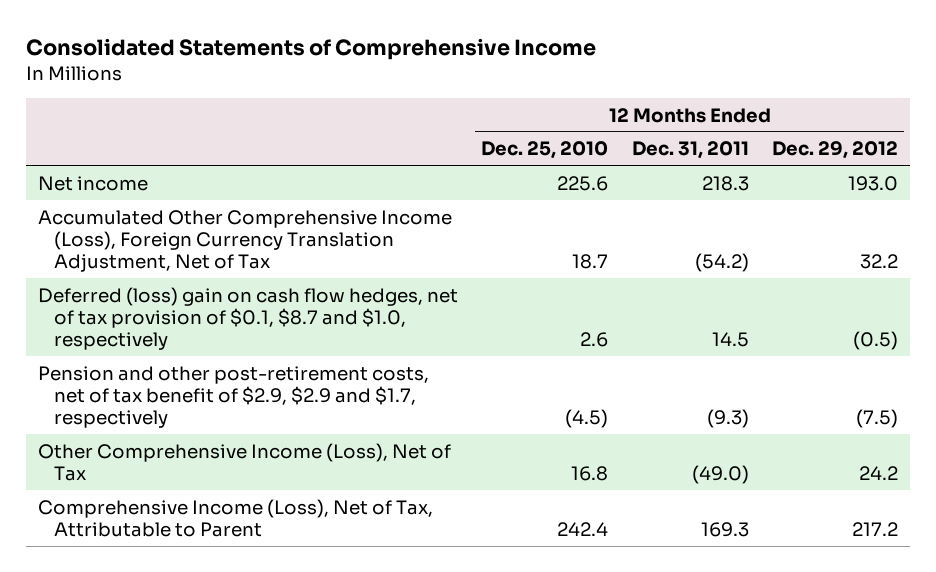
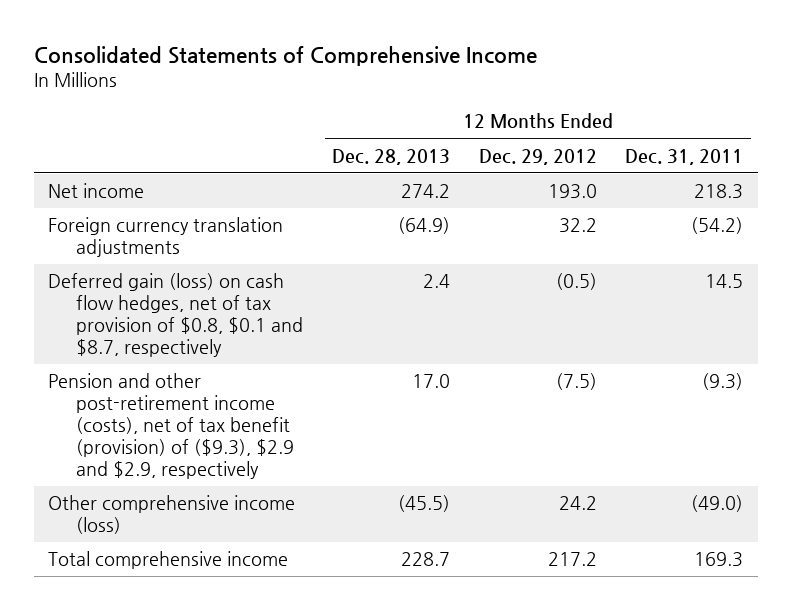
[481,141,609,160] Dec. 25, 2010 -> none
none -> [331,148,450,165] Dec. 28, 2013
[37,209,452,272] Accumulated Other Comprehensive Income (Loss), Foreign Currency Translation Adjustment, Net of Tax -> [48,217,284,258] Foreign currency translation adjustments
[37,286,458,350] Deferred (loss) gain on cash flow hedges, net of tax provision of $0.1, $8.7 and $1.0, respectively -> [48,273,304,358] Deferred gain (loss) on cash flow hedges, net of tax provision of $0.8, $0.1 and $8.7, respectively
[37,365,429,428] Pension and other post-retirement costs, net of tax benefit of $2.9, $2.9 and $1.7, respectively -> [48,373,295,480] Pension and other post-retirement income (costs), net of tax benefit (provision) of ($9.3), $2.9 and $2.9, respectively
[37,442,451,481] Other Comprehensive Income (Loss), Net of Tax -> [48,495,296,535] Other comprehensive income (loss)
[37,498,433,537] Comprehensive Income (Loss), Net of Tax, Attributable to Parent -> [48,551,289,570] Total comprehensive income

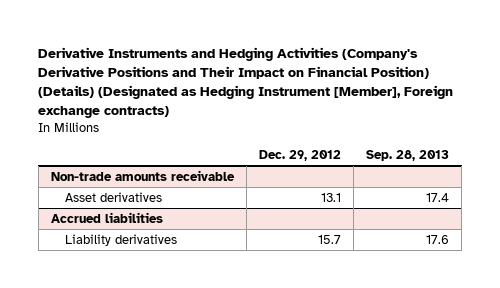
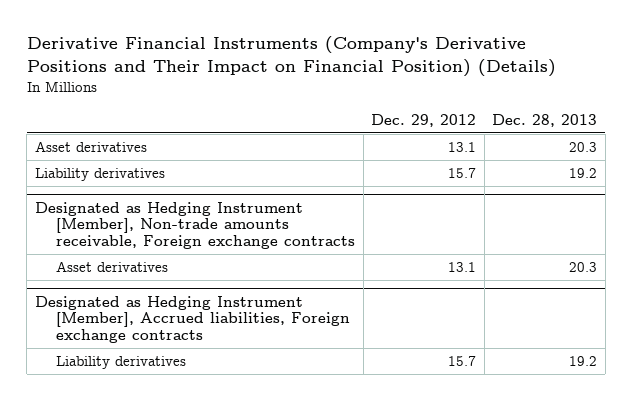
[38,46,454,119] Derivative Instruments and Hedging Activities (Company's Derivative Positions and Their Impact on Financial Position) (Details) (Designated as Hedging Instrument [Member], Foreign exchange contracts) -> [26,36,556,78] Derivative Financial Instruments (Company's Derivative Positions and Their Impact on Financial Position) (Details)
[366,149,450,161] Sep. 28, 2013 -> none
none -> [492,113,598,127] Dec. 28, 2013
[51,169,236,181] Non-trade amounts receivable -> none
[51,211,164,223] Accrued liabilities -> none
none -> [34,201,356,250] Designated as Hedging Instrument [Member], Non-trade amounts receivable, Foreign exchange contracts
none -> [56,261,169,273] Asset derivatives
none -> [34,295,351,344] Designated as Hedging Instrument [Member], Accrued liabilities, Foreign exchange contracts
none -> [56,356,187,370] Liability derivatives

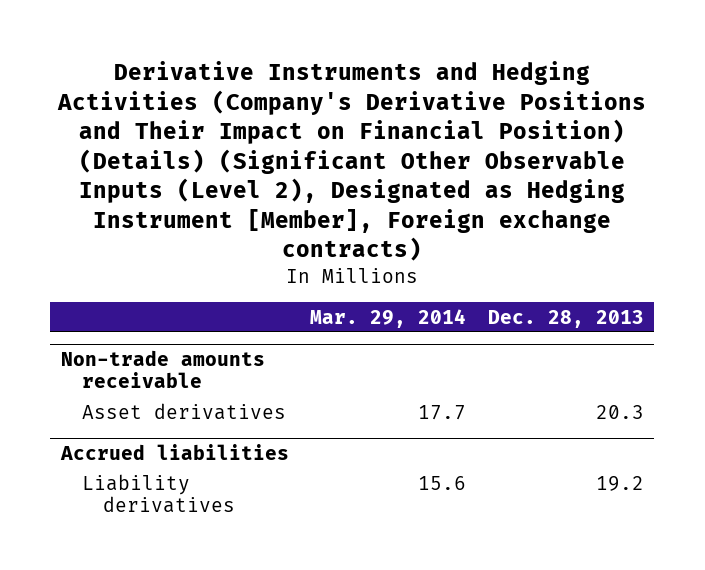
[26,36,556,78] Derivative Financial Instruments (Company's Derivative Positions and Their Impact on Financial Position) (Details) -> [57,61,647,262] Derivative Instruments and Hedging Activities (Company's Derivative Positions and Their Impact on Financial Position) (Details) (Significant Other Observable Inputs (Level 2), Designated as Hedging Instrument [Member], Foreign exchange contracts)
[371,113,477,127] Dec. 29, 2012 -> none
none -> [310,308,467,328] Mar. 29, 2014
[34,141,147,153] Asset derivatives -> none
[34,168,165,182] Liability derivatives -> none
[34,201,356,250] Designated as Hedging Instrument [Member], Non-trade amounts receivable, Foreign exchange contracts -> none
none -> [61,349,266,389] Non-trade amounts receivable
[34,295,351,344] Designated as Hedging Instrument [Member], Accrued liabilities, Foreign exchange contracts -> none
none -> [60,443,290,460] Accrued liabilities

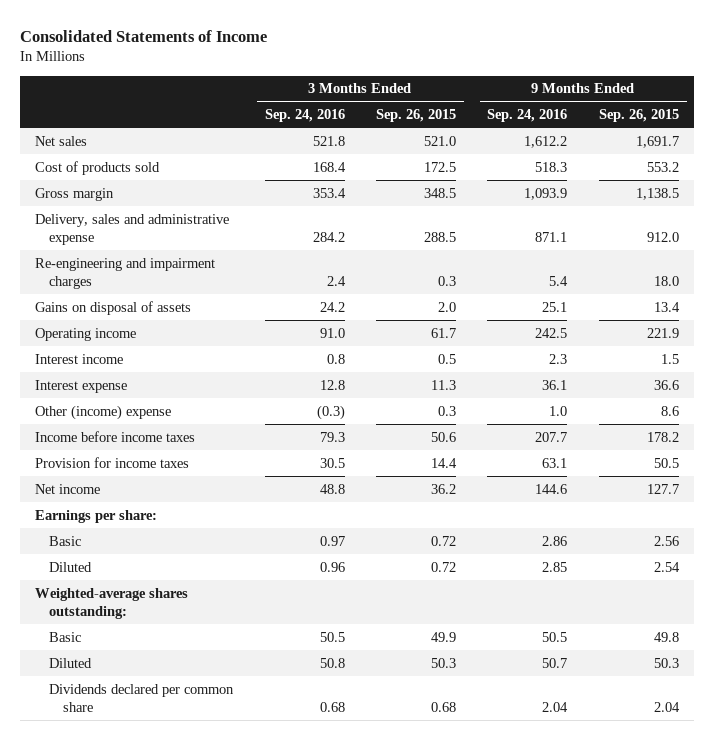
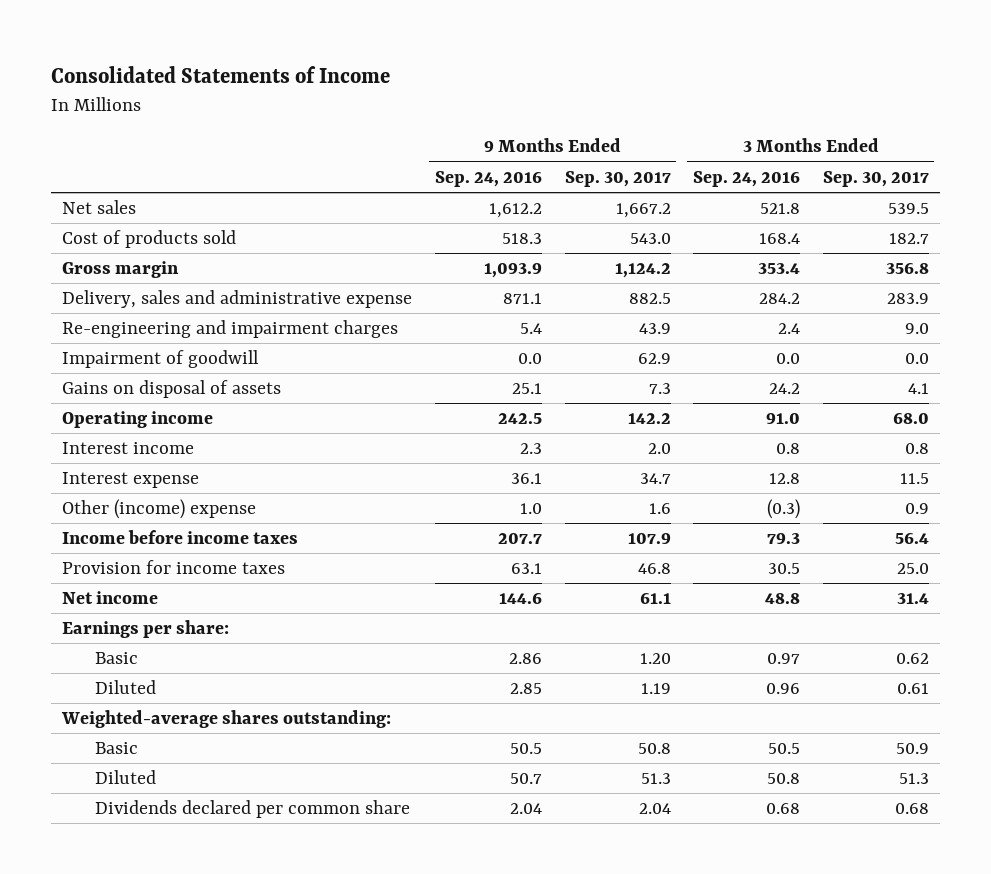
[376,109,457,123] Sep. 26, 2015 -> none
[598,109,679,123] Sep. 26, 2015 -> none
none -> [564,170,671,187] Sep. 30, 2017
none -> [822,170,929,187] Sep. 30, 2017
none -> [62,350,260,369] Impairment of goodwill

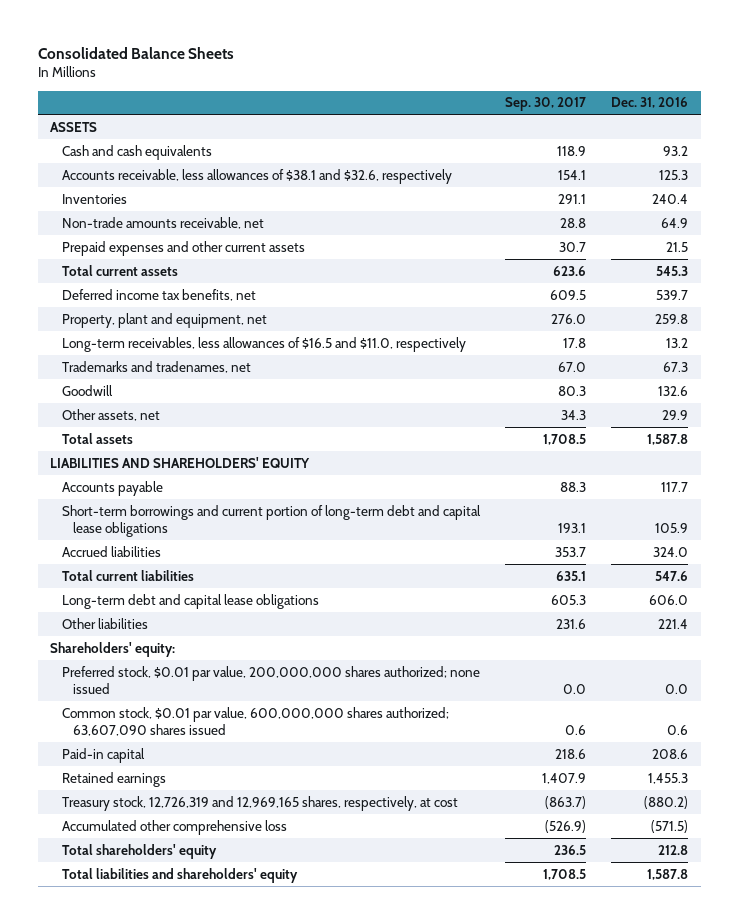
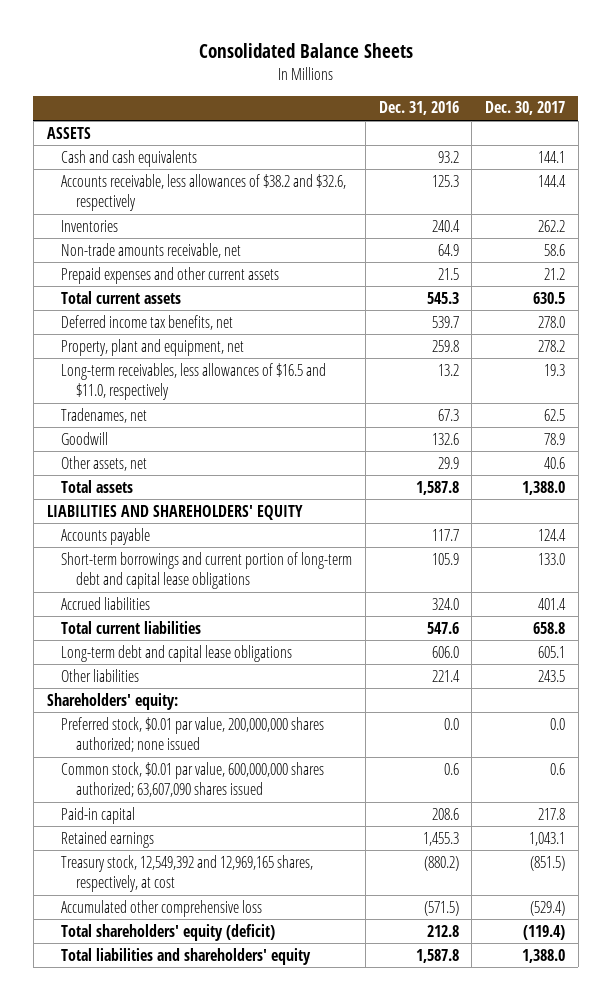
[504,97,586,112] Sep. 30, 2017 -> none
none -> [485,101,566,116] Dec. 30, 2017
[61,168,452,184] Accounts receivable, less allowances of $38.1 and $32.6, respectively -> [61,173,347,212] Accounts receivable, less allowances of $38.2 and $32.6, respectively
[61,360,251,373] Trademarks and tradenames, net -> [61,407,148,423] Tradenames, net
[61,795,458,811] Treasury stock, 12,726,319 and 12,969,165 shares, respectively, at cost -> [61,854,314,893] Treasury stock, 12,549,392 and 12,969,165 shares, respectively, at cost
[61,843,217,859] Total shareholders' equity -> [61,923,276,941] Total shareholders' equity (deficit)

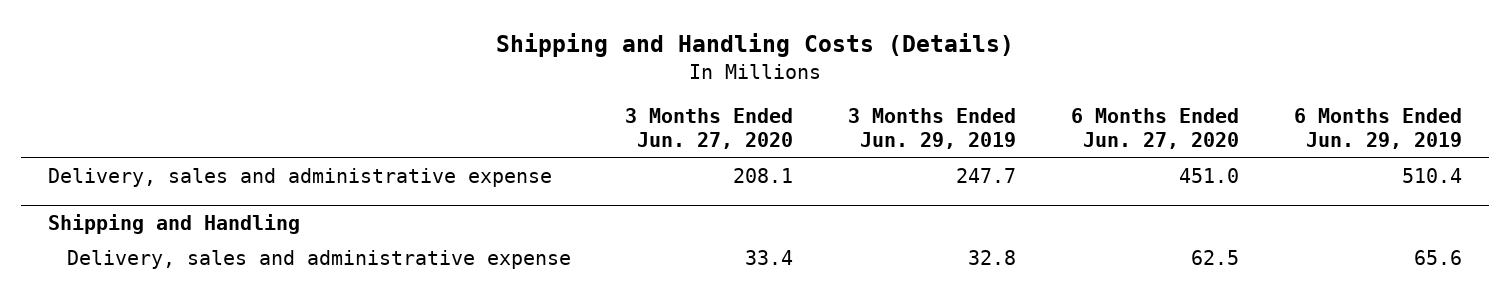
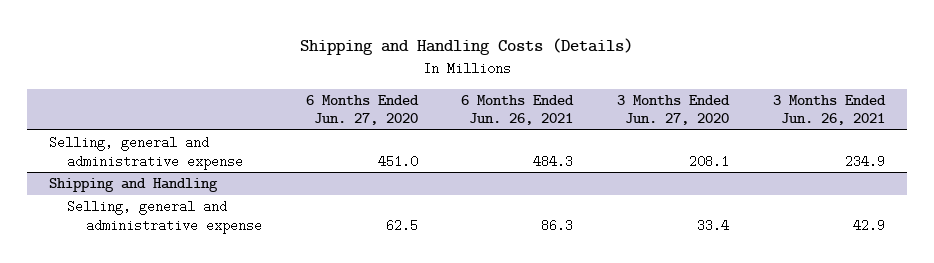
[848,108,1017,150] 3 Months Ended Jun. 29, 2019 -> none
[1293,108,1462,150] 6 Months Ended Jun. 29, 2019 -> none
none -> [461,94,575,126] 6 Months Ended Jun. 26, 2021
none -> [773,94,887,126] 3 Months Ended Jun. 26, 2021
[48,167,553,187] Delivery, sales and administrative expense -> [48,136,244,170] Selling, general and administrative expense
[66,249,571,269] Delivery, sales and administrative expense -> [67,200,262,234] Selling, general and administrative expense

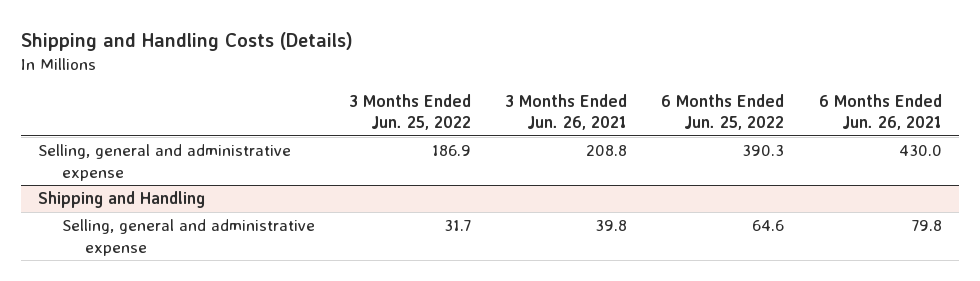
[305,94,419,126] 6 Months Ended Jun. 27, 2020 -> none
[617,94,731,126] 3 Months Ended Jun. 27, 2020 -> none
none -> [348,93,471,131] 3 Months Ended Jun. 25, 2022
none -> [661,93,785,131] 6 Months Ended Jun. 25, 2022
[533,154,574,168] 484.3 -> [898,145,942,157] 430.0
[845,154,886,168] 234.9 -> [586,145,628,157] 208.8
[541,218,574,232] 86.3 -> [911,220,942,232] 79.8
[853,218,886,232] 42.9 -> [595,220,628,232] 39.8

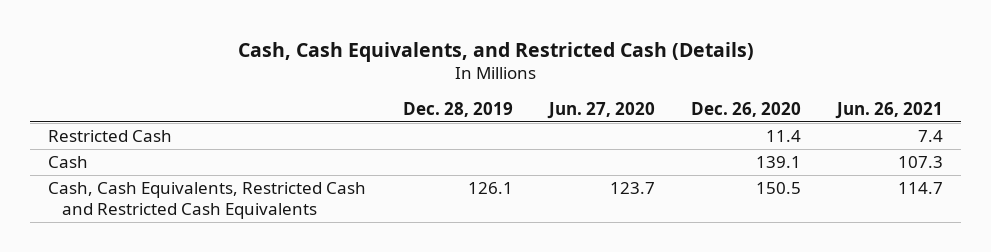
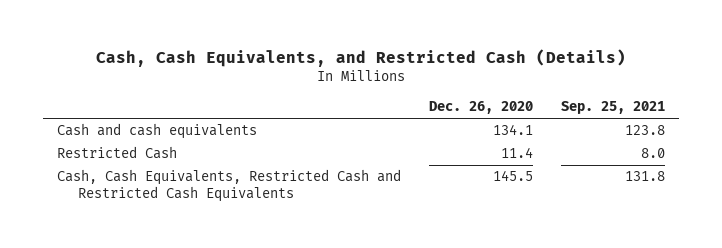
[402,102,513,118] Dec. 28, 2019 -> none
[546,102,655,120] Jun. 27, 2020 -> none
[834,102,943,120] Jun. 26, 2021 -> none
none -> [561,101,666,115] Sep. 25, 2021
none -> [56,123,257,140] Cash and cash equivalents
[48,156,89,169] Cash -> none
[755,182,801,195] 150.5 -> [493,170,534,182] 145.5

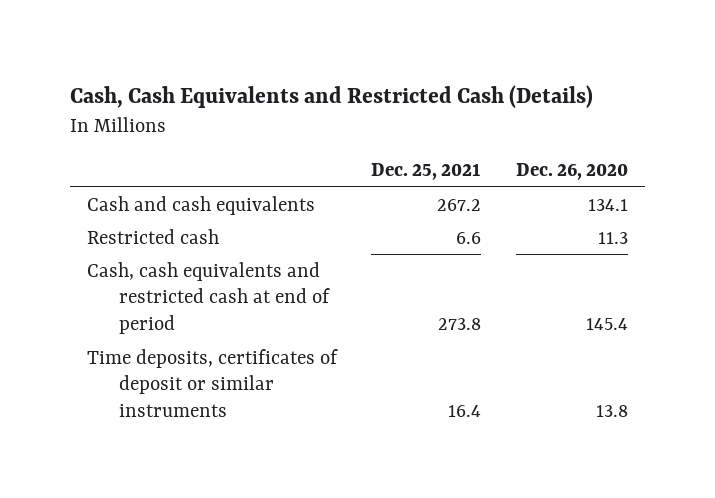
[96,49,627,68] Cash, Cash Equivalents, and Restricted Cash (Details) -> [70,85,594,109] Cash, Cash Equivalents and Restricted Cash (Details)
[561,101,666,115] Sep. 25, 2021 -> none
none -> [371,163,482,181] Dec. 25, 2021
[56,146,177,160] Restricted Cash -> [87,228,220,244] Restricted cash
[501,147,534,159] 11.4 -> [597,231,628,244] 11.3
[56,169,401,202] Cash, Cash Equivalents, Restricted Cash and Restricted Cash Equivalents -> [87,261,331,335] Cash, cash equivalents and restricted cash at end of period
[493,170,534,182] 145.5 -> [585,318,628,331] 145.4
none -> [87,348,339,418] Time deposits, certificates of deposit or similar instruments

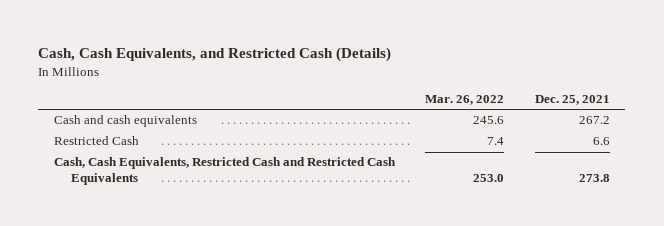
[70,85,594,109] Cash, Cash Equivalents and Restricted Cash (Details) -> [38,47,392,63] Cash, Cash Equivalents, and Restricted Cash (Details)
[515,163,628,181] Dec. 26, 2020 -> none
none -> [425,95,505,106] Mar. 26, 2022
[87,348,339,418] Time deposits, certificates of deposit or similar instruments -> none
[87,228,220,244] Restricted cash -> [53,136,139,146] Restricted Cash
[87,261,331,335] Cash, cash equivalents and restricted cash at end of period -> [53,157,396,185] Cash, Cash Equivalents, Restricted Cash and Restricted Cash Equivalents

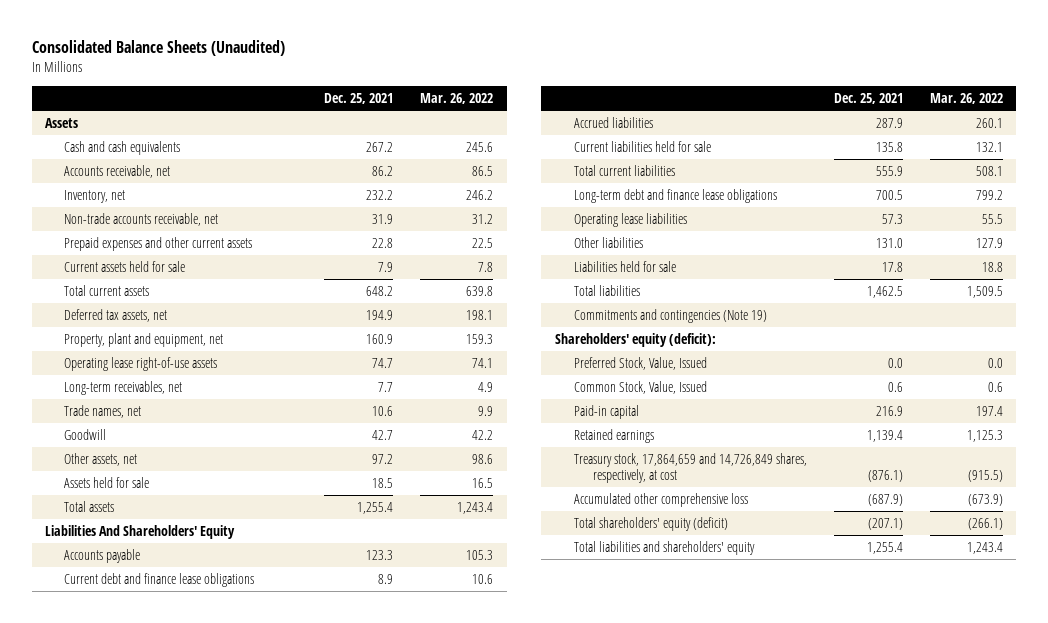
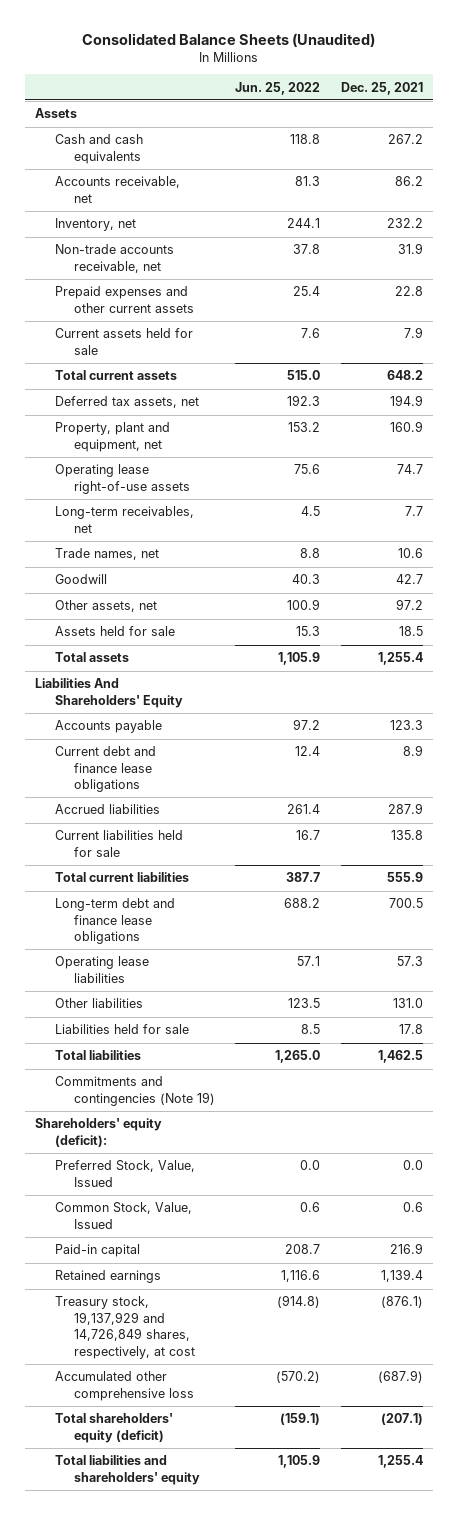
[420,93,494,105] Mar. 26, 2022 -> none
none -> [235,81,321,95] Jun. 25, 2022
[573,452,807,484] Treasury stock, 17,864,659 and 14,726,849 shares, respectively, at cost -> [54,1296,195,1359] Treasury stock, 19,137,929 and 14,726,849 shares, respectively, at cost

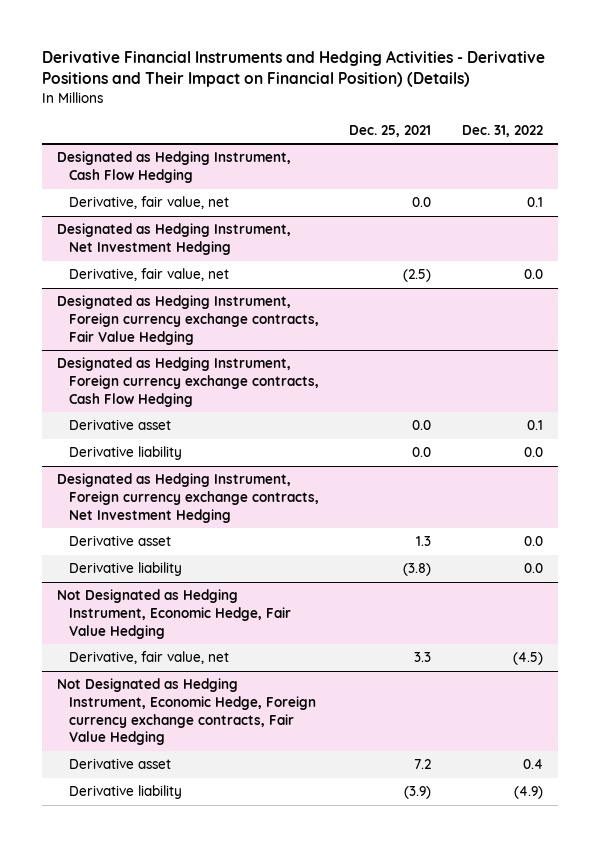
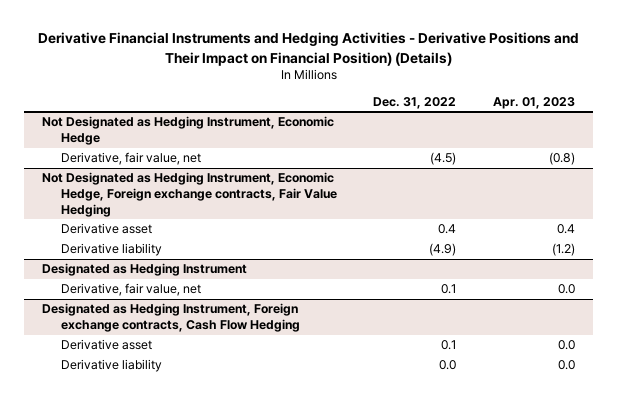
[349,124,432,137] Dec. 25, 2021 -> none
none -> [492,96,575,109] Apr. 01, 2023
[57,151,292,183] Designated as Hedging Instrument, Cash Flow Hedging -> none
[68,196,229,210] Derivative, fair value, net -> none
[57,223,292,255] Designated as Hedging Instrument, Net Investment Hedging -> none
[68,268,229,282] Derivative, fair value, net -> none
[57,295,319,345] Designated as Hedging Instrument, Foreign currency exchange contracts, Fair Value Hedging -> none
[57,357,319,407] Designated as Hedging Instrument, Foreign currency exchange contracts, Cash Flow Hedging -> none
[68,419,171,431] Derivative asset -> none
[68,446,182,461] Derivative liability -> none
[57,473,319,523] Designated as Hedging Instrument, Foreign currency exchange contracts, Net Investment Hedging -> none
[68,535,171,547] Derivative asset -> none
[68,562,182,577] Derivative liability -> none
[57,589,291,639] Not Designated as Hedging Instrument, Economic Hedge, Fair Value Hedging -> [42,116,335,146] Not Designated as Hedging Instrument, Economic Hedge
[57,678,316,746] Not Designated as Hedging Instrument, Economic Hedge, Foreign currency exchange contracts, Fair Value Hedging -> [42,172,337,217] Not Designated as Hedging Instrument, Economic Hedge, Foreign exchange contracts, Fair Value Hedging
none -> [42,263,248,277] Designated as Hedging Instrument
none -> [60,283,201,297] Derivative, fair value, net
none -> [42,303,300,333] Designated as Hedging Instrument, Foreign exchange contracts, Cash Flow Hedging
none -> [60,339,152,351] Derivative asset
none -> [60,359,162,373] Derivative liability

